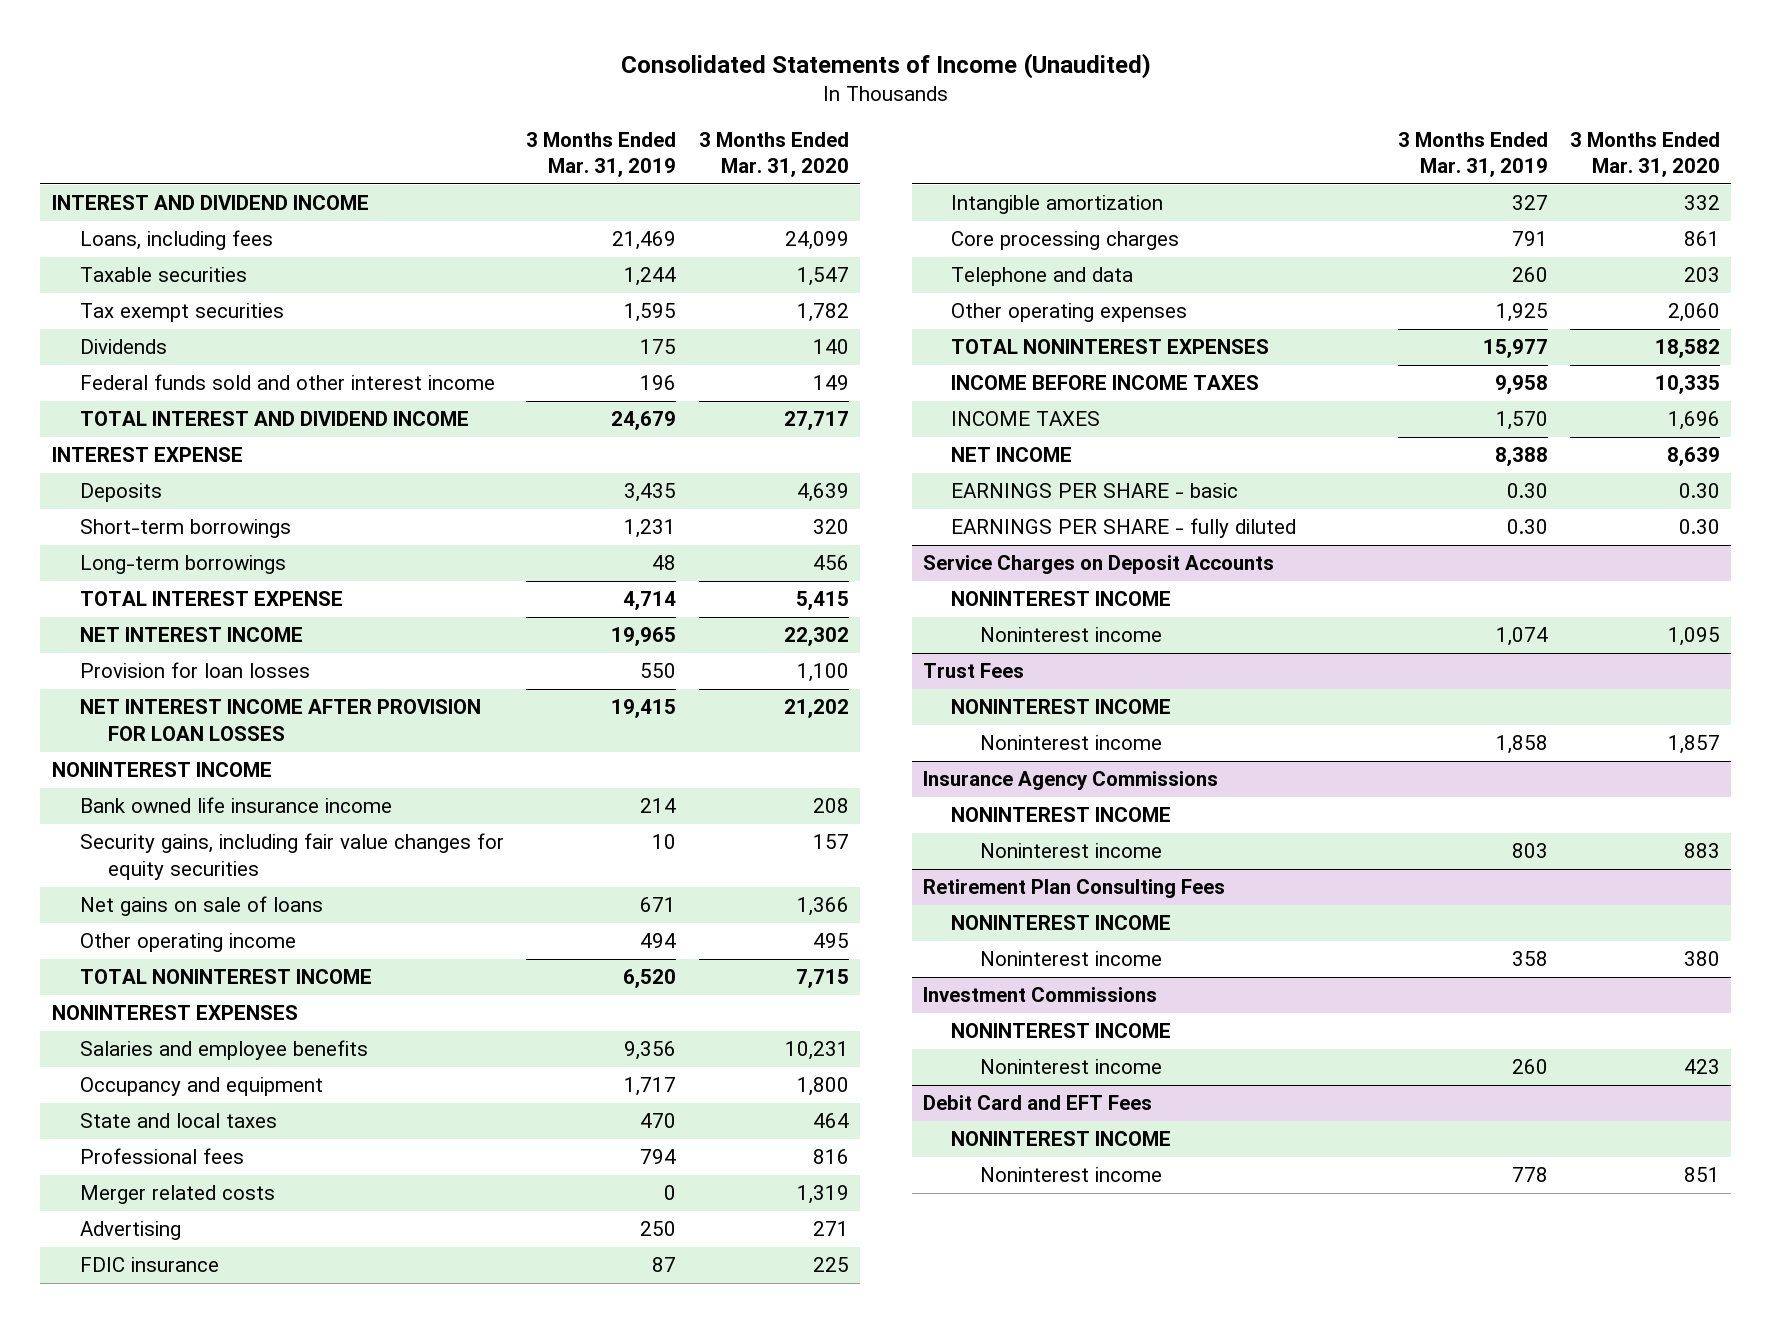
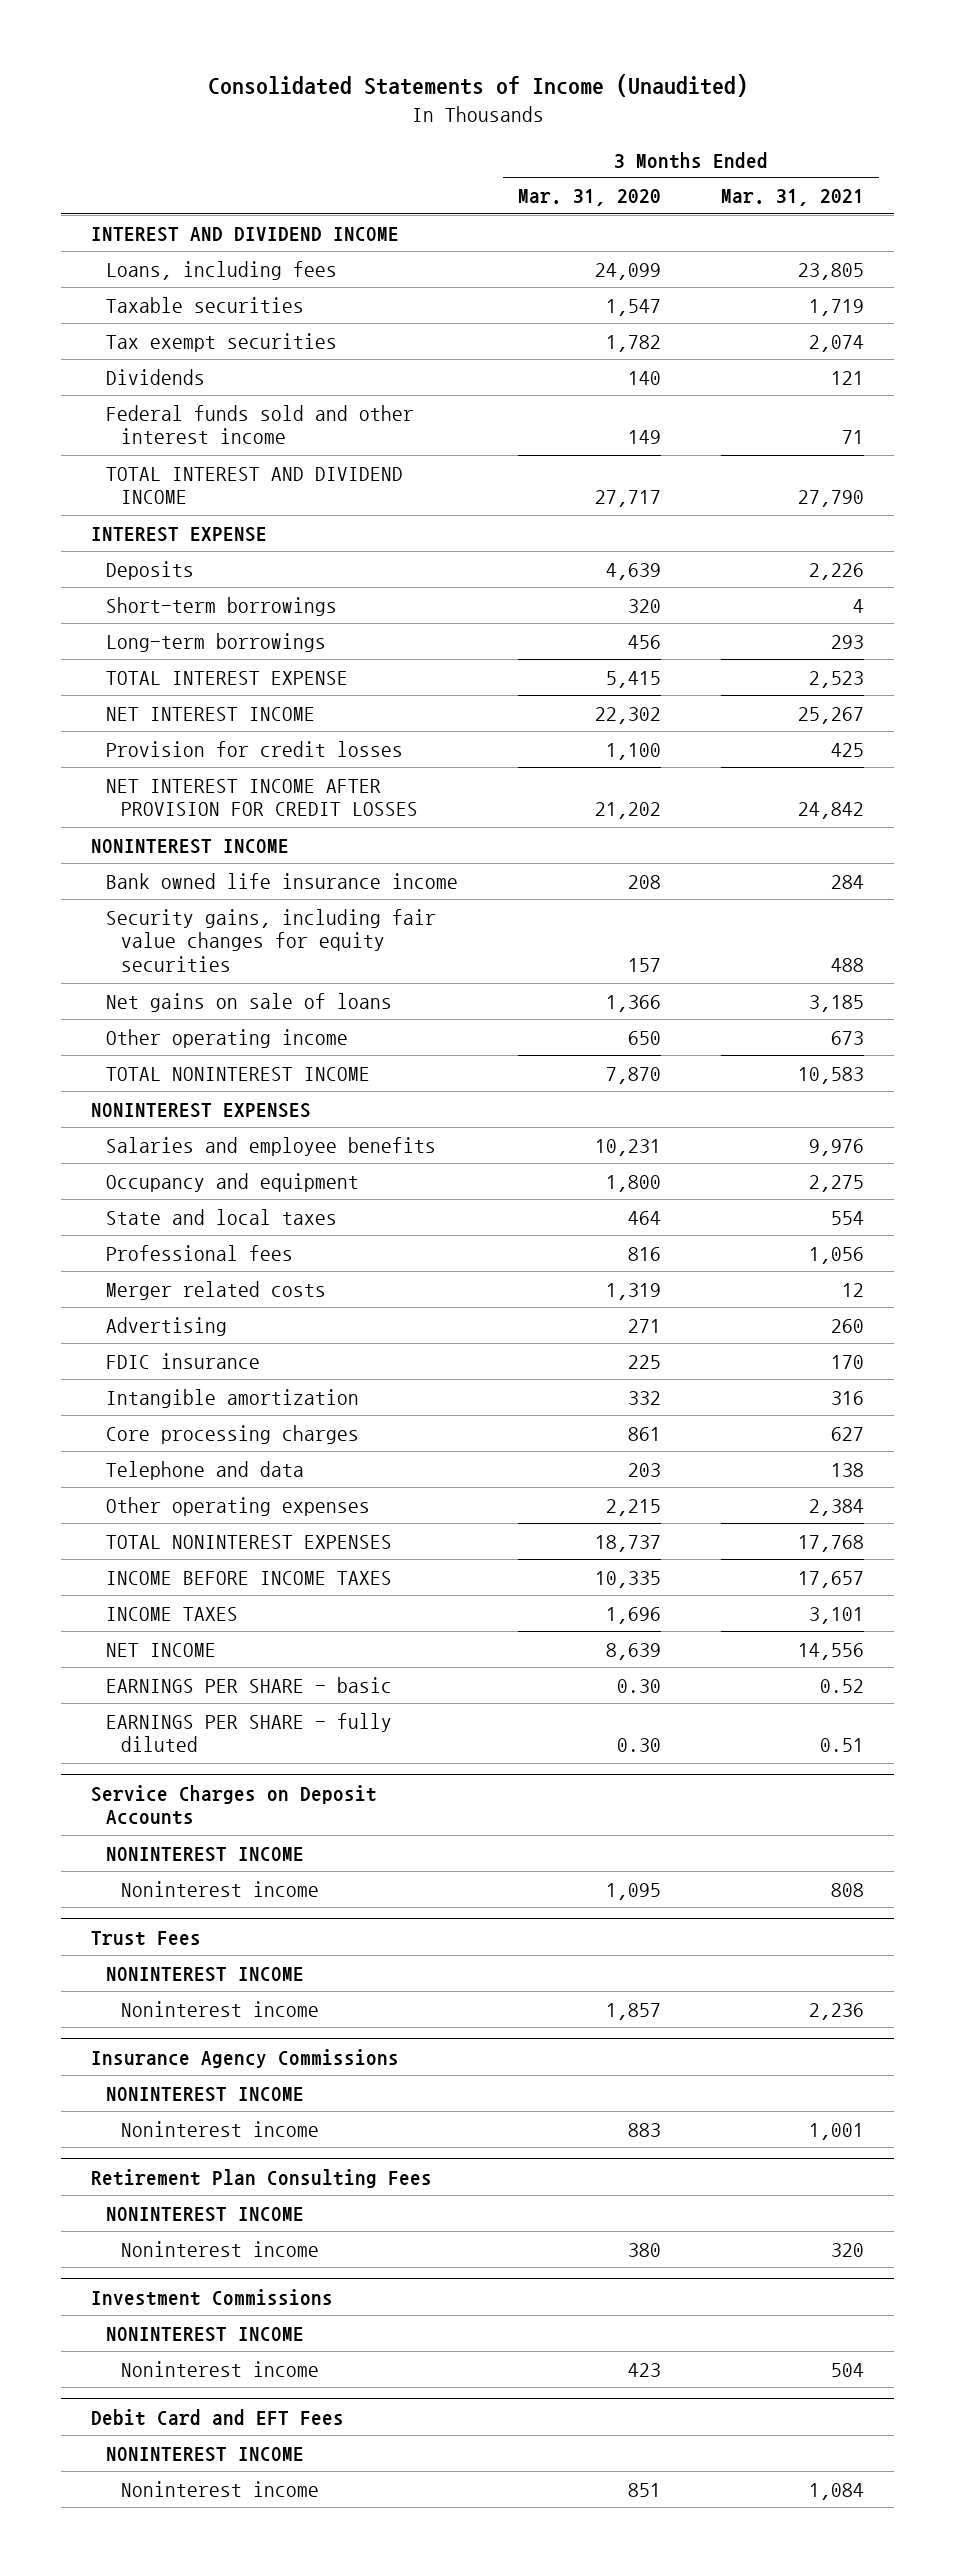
[526,131,677,178] 3 Months Ended Mar. 31, 2019 -> none
none -> [721,189,865,207] Mar. 31, 2021
[79,662,310,679] Provision for loan losses -> [106,740,404,757] Provision for credit losses
[79,699,481,742] NET INTEREST INCOME AFTER PROVISION FOR LOAN LOSSES -> [106,778,419,817] NET INTEREST INCOME AFTER PROVISION FOR CREDIT LOSSES
[812,933,849,949] 495 -> [628,1030,662,1045] 650
[795,969,849,989] 7,715 -> [606,1066,662,1084] 7,870
[1668,303,1721,323] 2,060 -> [606,1498,662,1516] 2,215
[1655,339,1721,359] 18,582 -> [595,1534,662,1552] 18,737

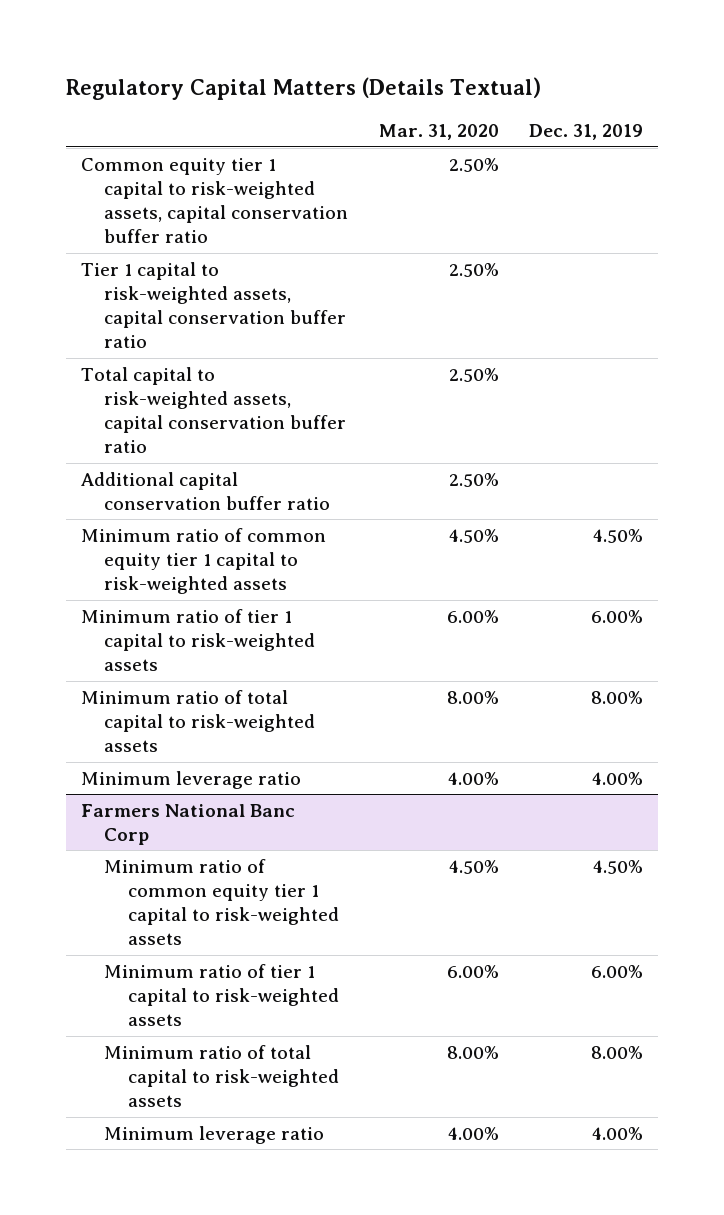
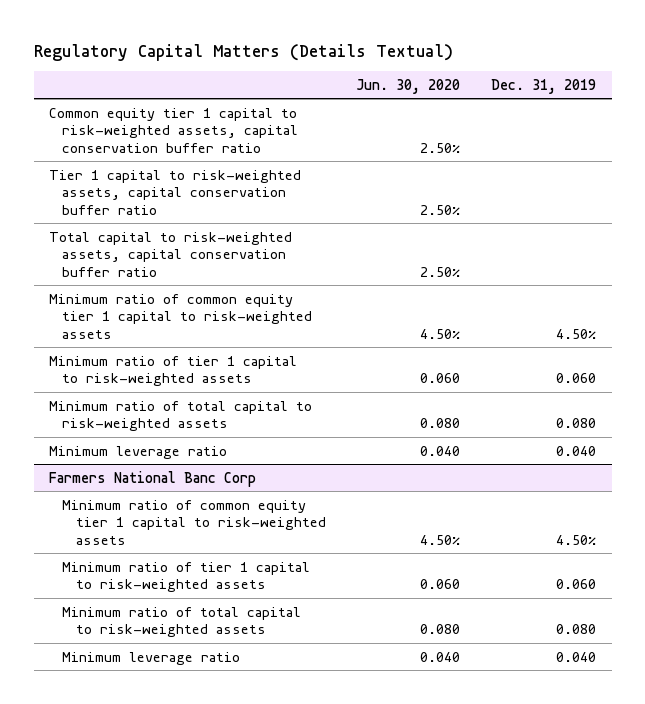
[378,123,499,140] Mar. 31, 2020 -> none
none -> [356,78,461,94] Jun. 30, 2020
[80,471,331,510] Additional capital conservation buffer ratio -> none
[591,609,644,623] 6.00% -> [556,373,597,384] 0.060
[591,690,644,704] 8.00% -> [556,418,597,429] 0.080
[592,771,644,785] 4.00% -> [556,445,597,456] 0.040
[591,964,644,978] 6.00% -> [556,579,597,590] 0.060
[591,1045,644,1059] 8.00% -> [556,624,597,635] 0.080
[592,1126,644,1140] 4.00% -> [556,651,597,662] 0.040

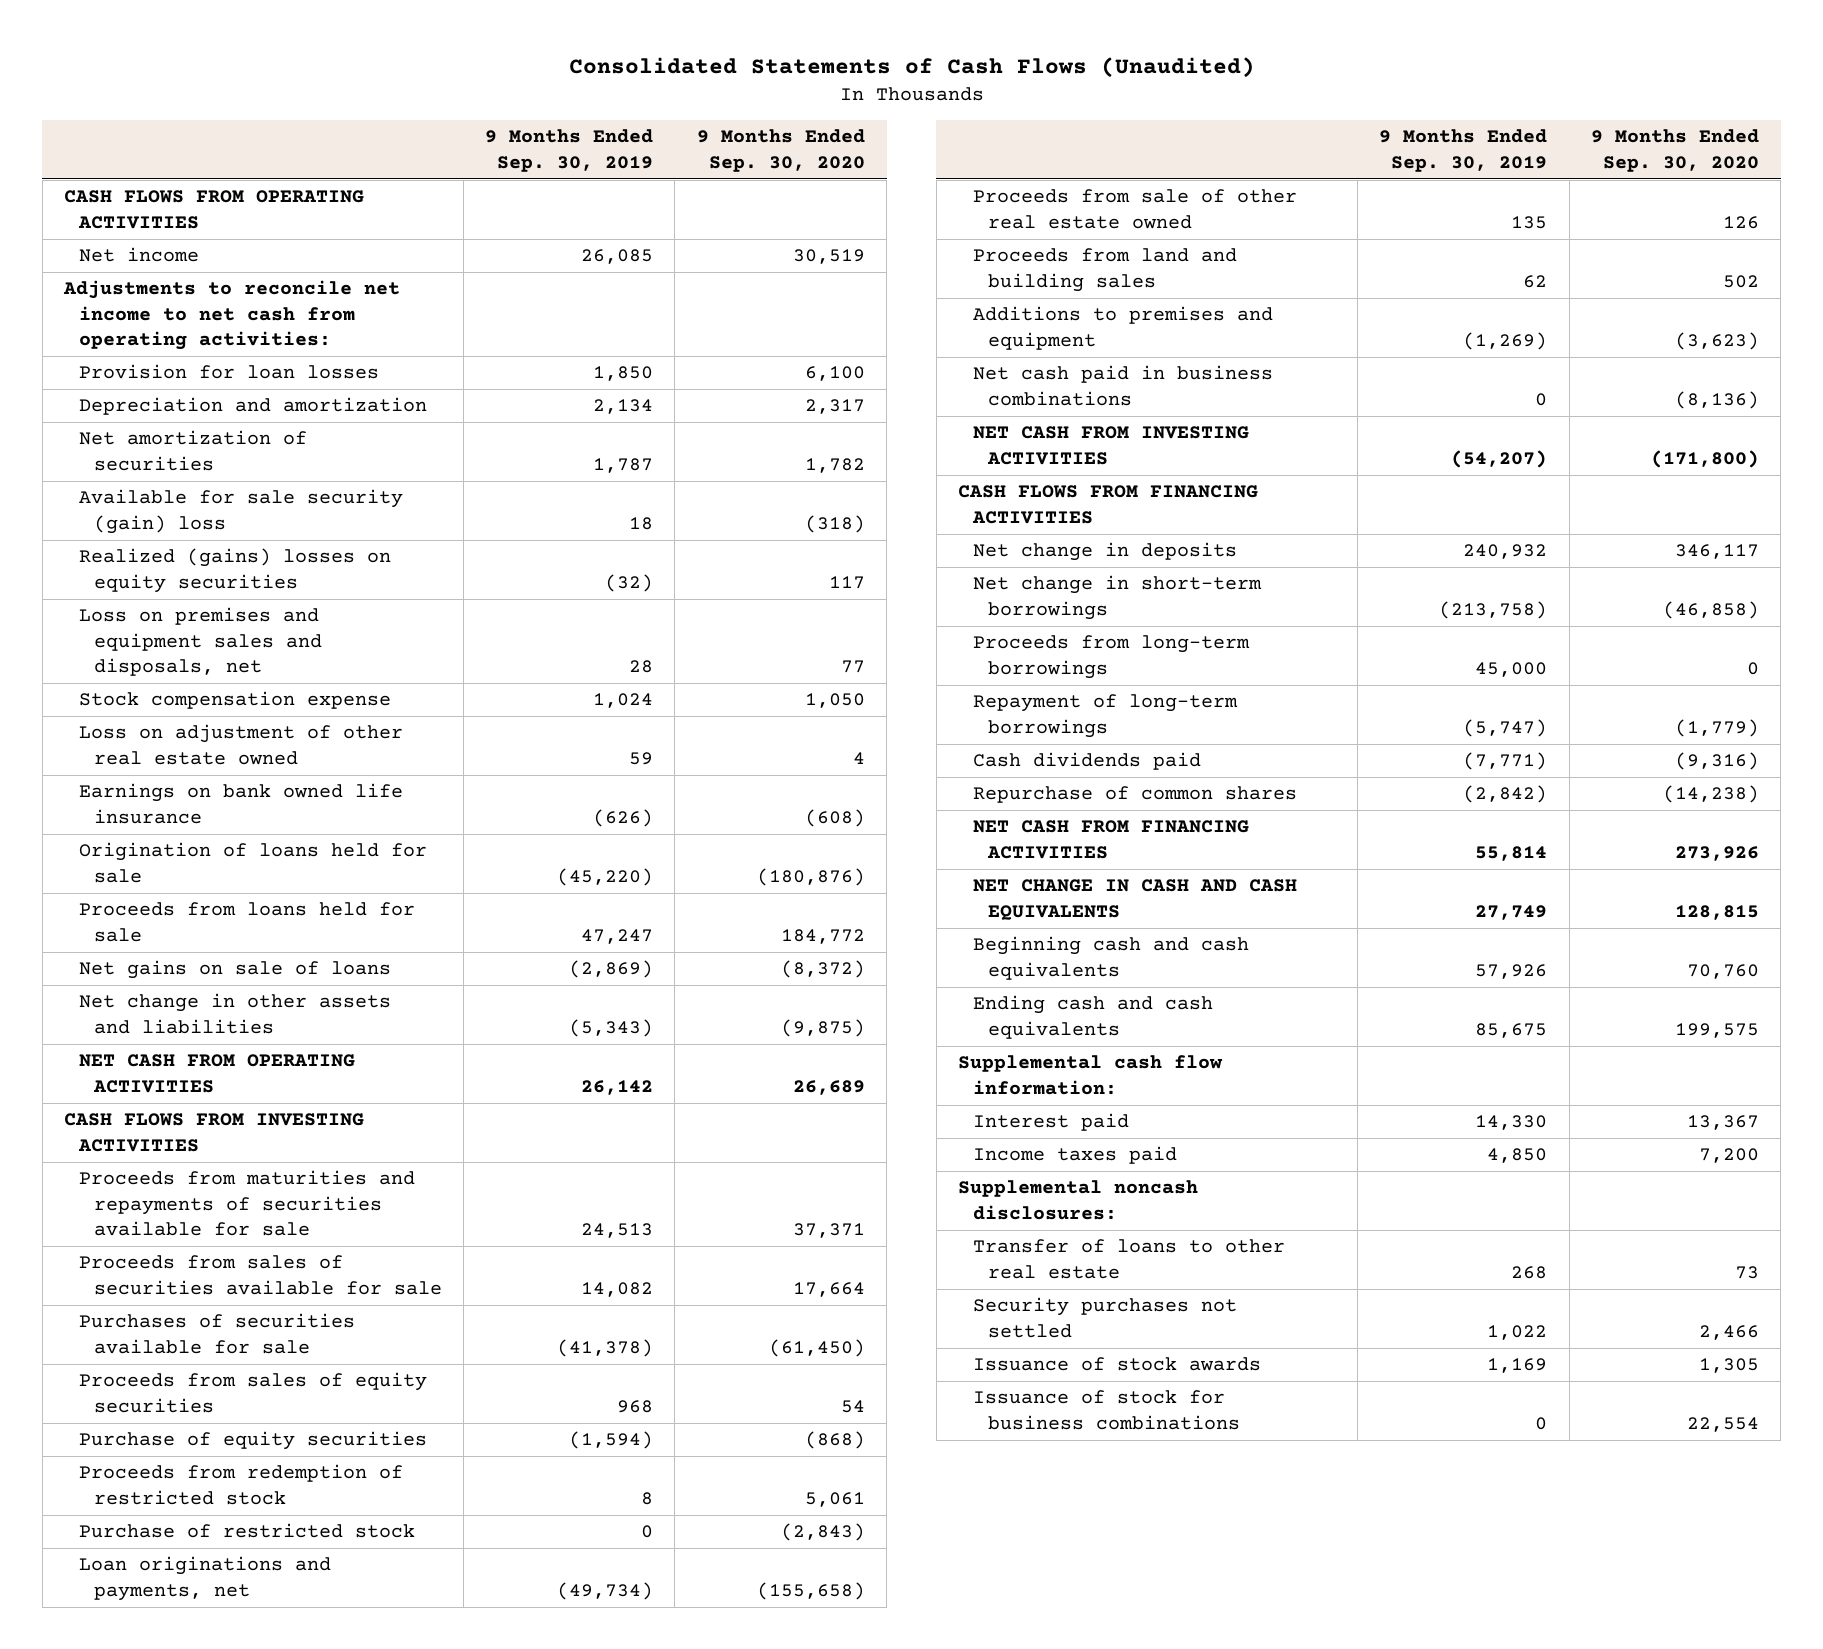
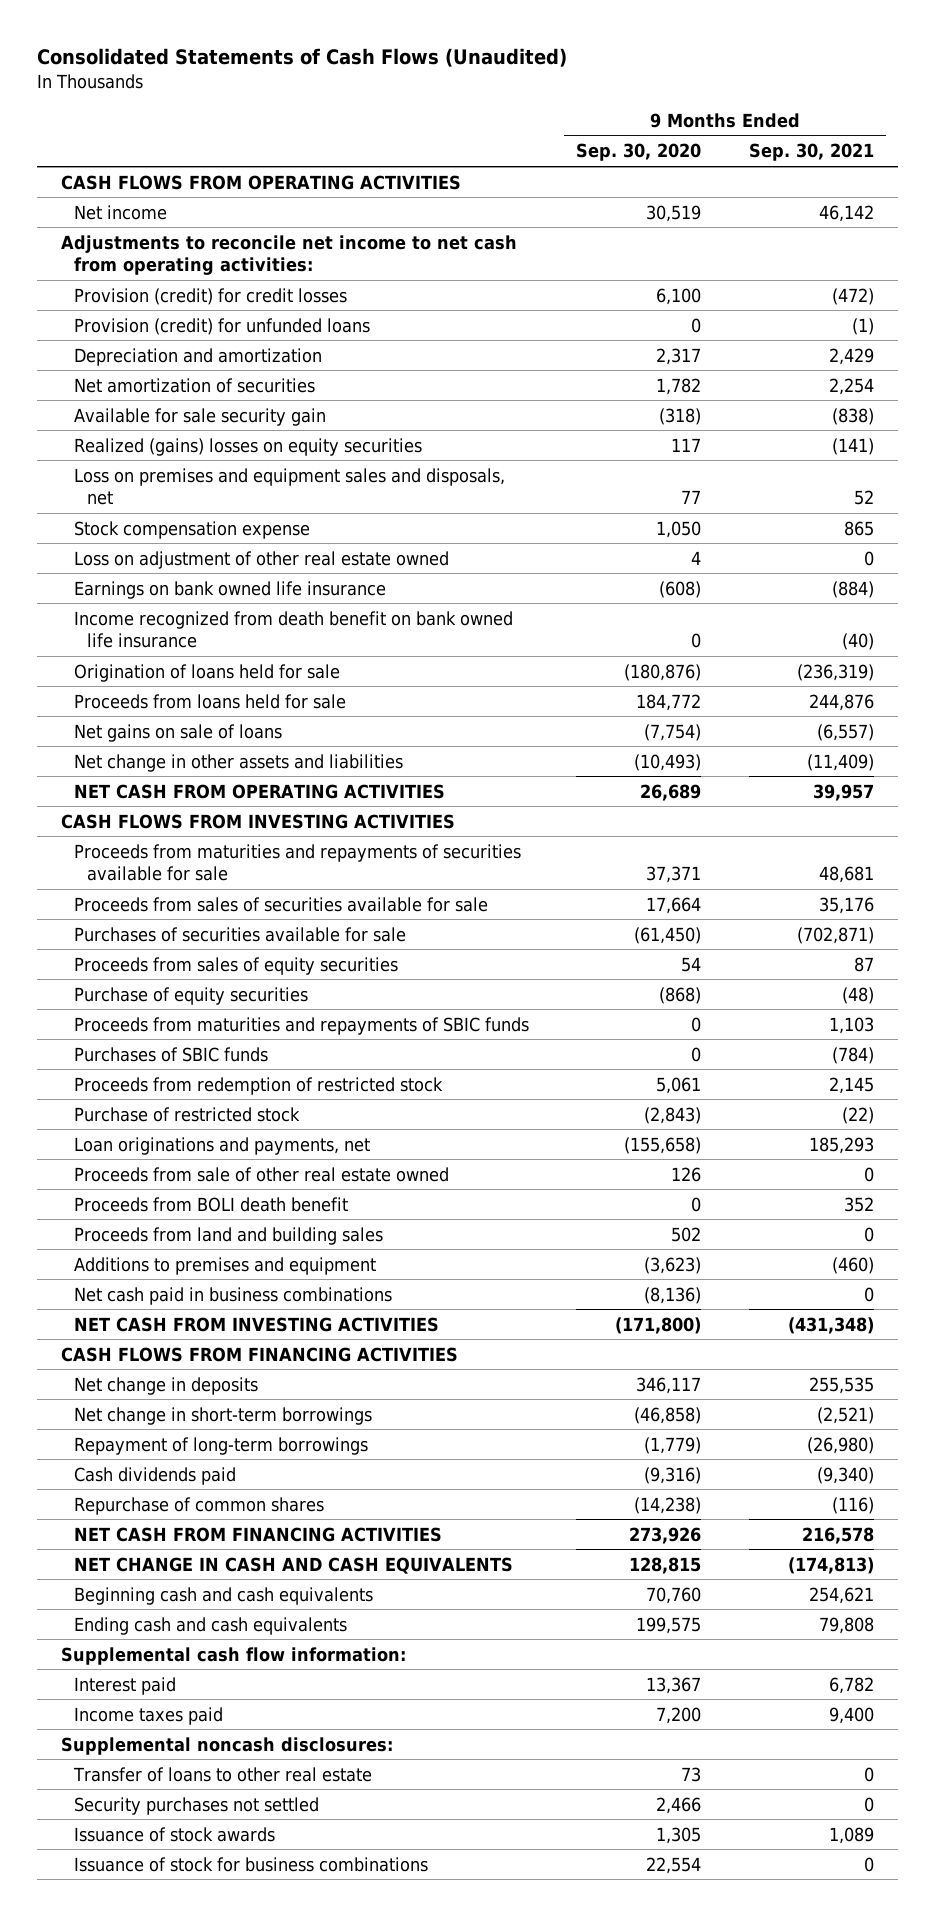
[485,129,654,172] 9 Months Ended Sep. 30, 2019 -> none
none -> [748,143,874,162] Sep. 30, 2021
[78,364,379,380] Provision for loan losses -> [73,287,347,305] Provision (credit) for credit losses
none -> [73,317,370,335] Provision (credit) for unfunded loans
[78,489,403,534] Available for sale security (gain) loss -> [73,407,326,426] Available for sale security gain
none -> [73,610,513,649] Income recognized from death benefit on bank owned life insurance
[780,960,865,979] (8,372) -> [644,723,702,741] (7,754)
[780,1018,865,1037] (9,875) -> [634,753,702,771] (10,493)
none -> [73,1016,529,1035] Proceeds from maturities and repayments of SBIC funds
none -> [73,1046,268,1062] Purchases of SBIC funds
none -> [73,1196,348,1212] Proceeds from BOLI death benefit
[973,635,1251,679] Proceeds from long-term borrowings -> none

